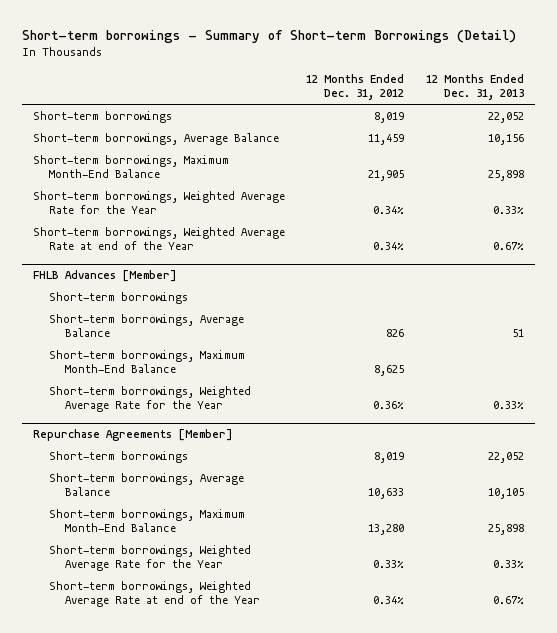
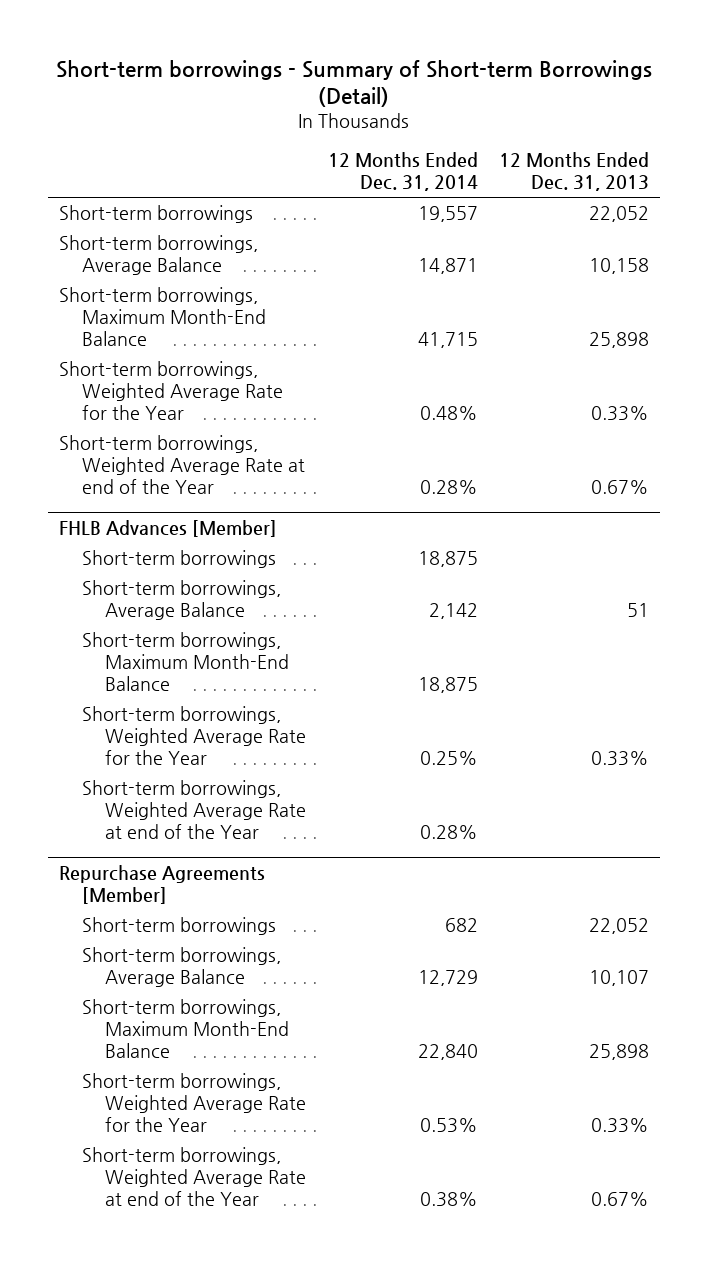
[306,73,405,100] 12 Months Ended Dec. 31, 2012 -> none
none -> [327,152,478,192] 12 Months Ended Dec. 31, 2014
[488,134,525,146] 10,156 -> [589,258,650,275] 10,158
none -> [82,780,307,840] Short-term borrowings, Weighted Average Rate at end of the Year
[488,488,525,500] 10,105 -> [589,970,650,987] 10,107

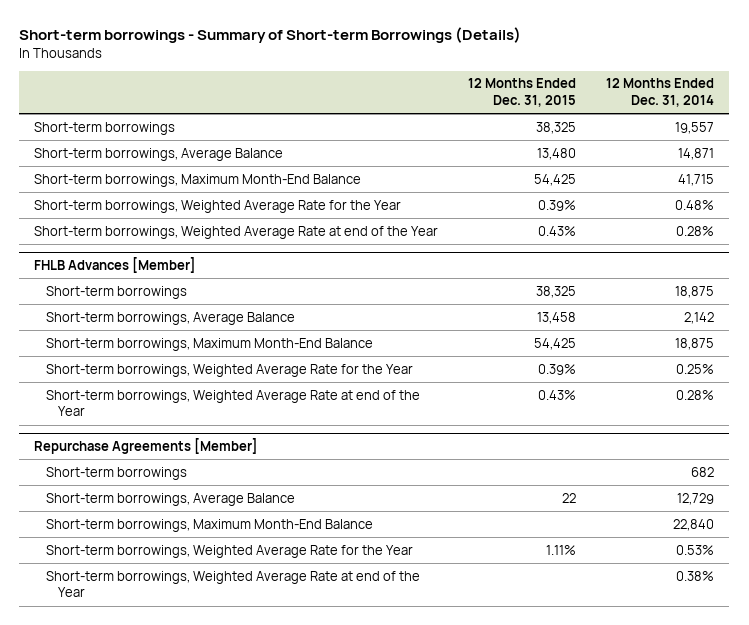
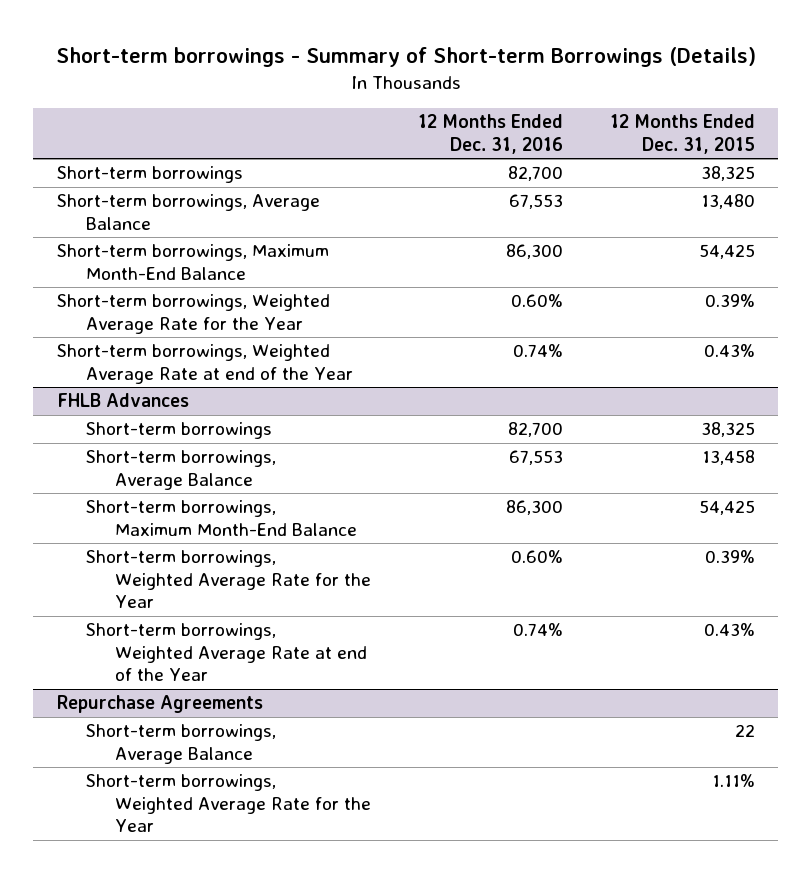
[606,78,715,108] 12 Months Ended Dec. 31, 2014 -> none
none -> [417,114,563,154] 12 Months Ended Dec. 31, 2016
[34,257,197,274] FHLB Advances [Member] -> [56,393,189,408] FHLB Advances
[46,466,188,480] Short-term borrowings -> none
[34,438,259,455] Repurchase Agreements [Member] -> [56,695,263,714] Repurchase Agreements
[46,518,374,532] Short-term borrowings, Maximum Month-End Balance -> none
[46,570,421,598] Short-term borrowings, Weighted Average Rate at end of the Year -> none

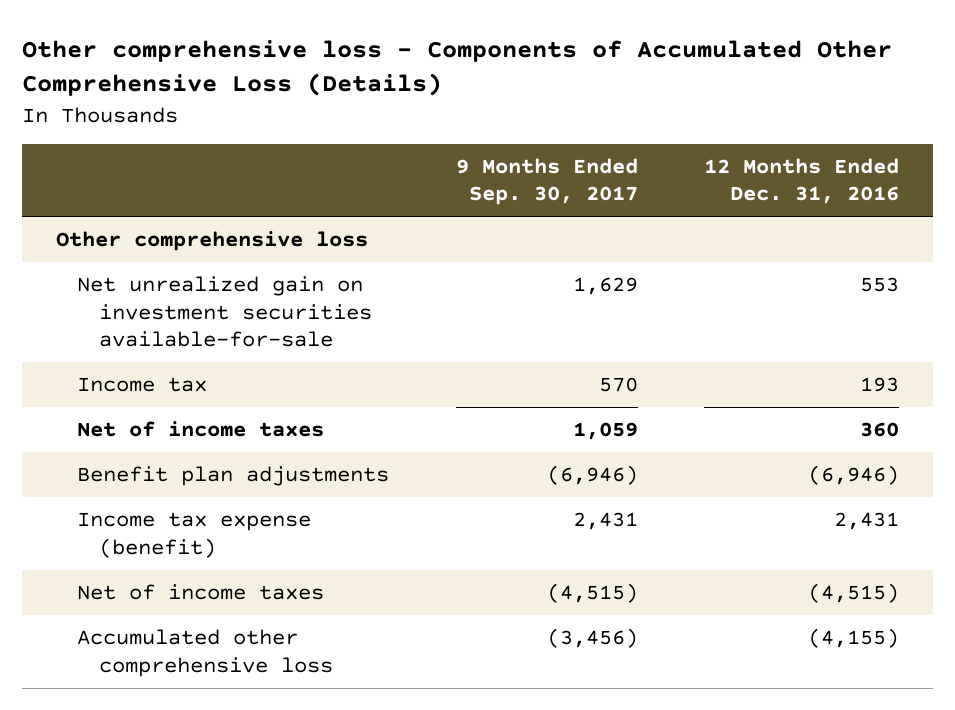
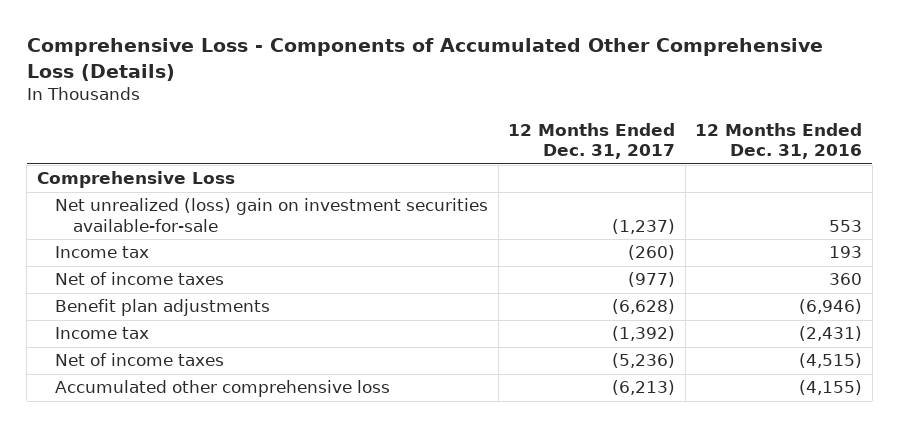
[22,39,893,97] Other comprehensive loss - Components of Accumulated Other Comprehensive Loss (Details) -> [26,38,823,81] Comprehensive Loss - Components of Accumulated Other Comprehensive Loss (Details)
[455,157,638,206] 9 Months Ended Sep. 30, 2017 -> none
none -> [508,122,676,160] 12 Months Ended Dec. 31, 2017
[55,231,368,252] Other comprehensive loss -> [36,171,235,189] Comprehensive Loss
[77,276,372,348] Net unrealized gain on investment securities available-for-sale -> [54,198,488,232] Net unrealized (loss) gain on investment securities available-for-sale
[77,512,312,558] Income tax expense (benefit) -> [54,327,149,340] Income tax
[834,512,900,531] 2,431 -> [799,326,863,342] (2,431)

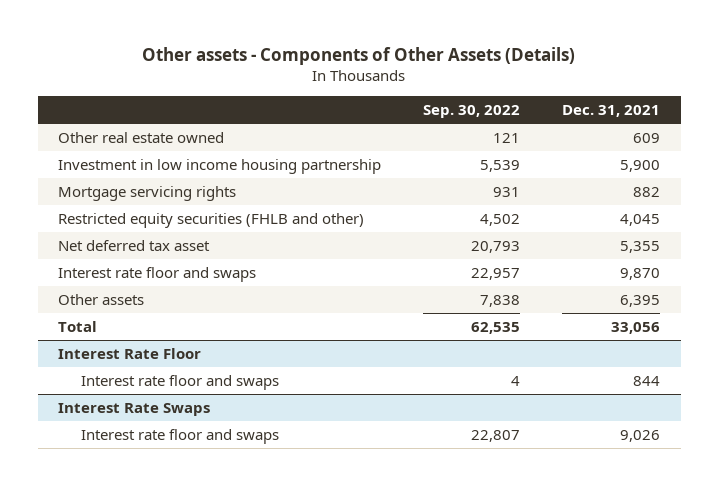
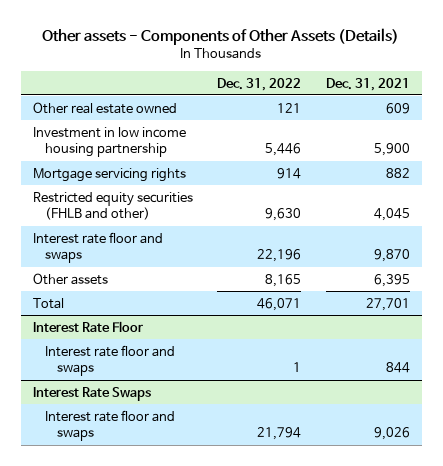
[423,104,521,118] Sep. 30, 2022 -> none
none -> [217,77,302,91] Dec. 31, 2022
[58,240,211,252] Net deferred tax asset -> none
[611,322,661,335] 33,056 -> [365,297,410,311] 27,701

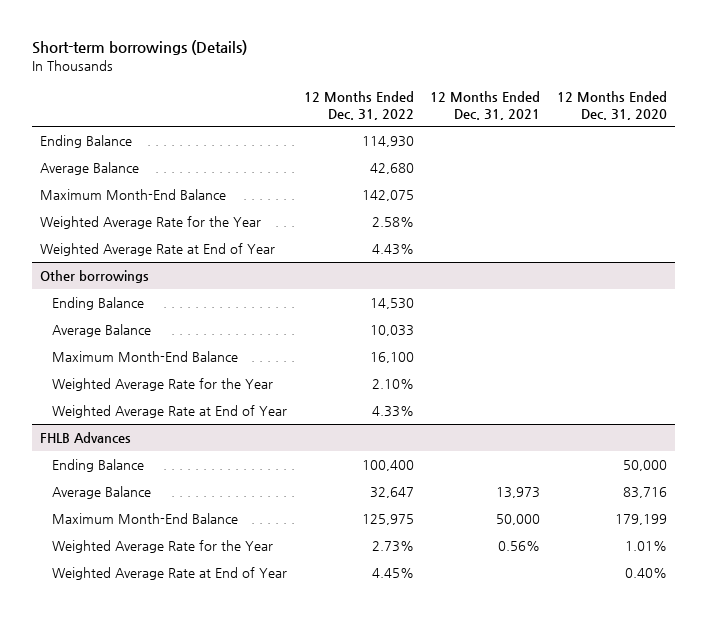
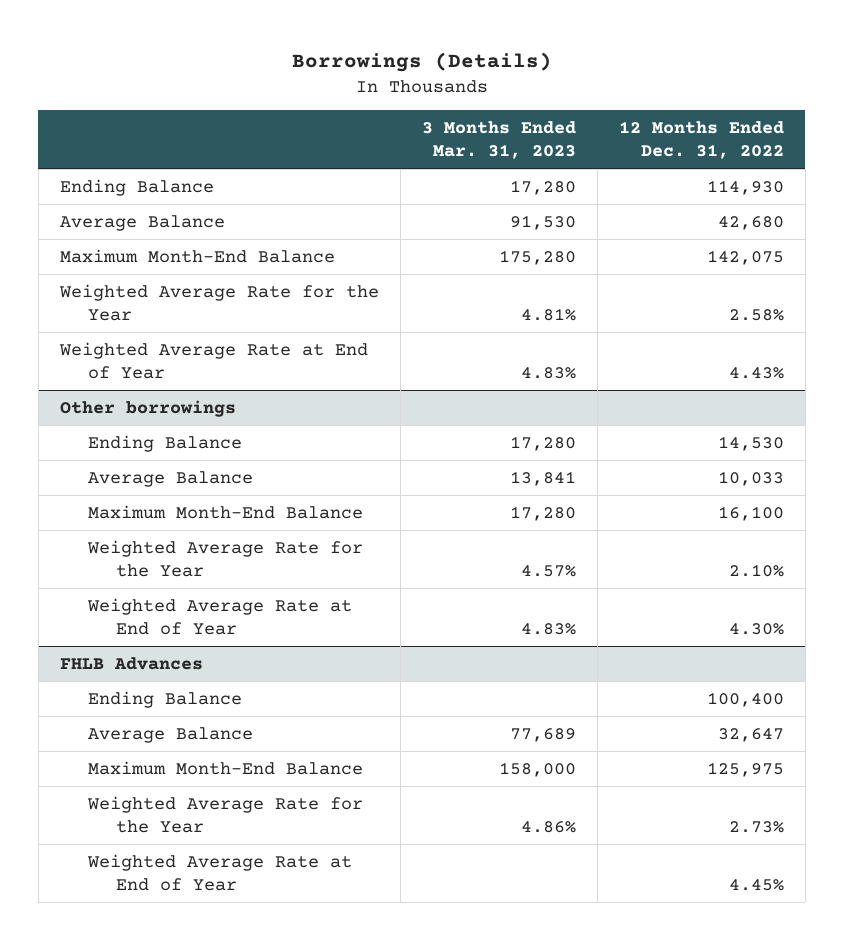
[32,40,248,56] Short-term borrowings (Details) -> [291,51,552,72] Borrowings (Details)
[430,90,541,120] 12 Months Ended Dec. 31, 2021 -> none
[556,90,667,120] 12 Months Ended Dec. 31, 2020 -> none
none -> [421,120,576,159] 3 Months Ended Mar. 31, 2023
[371,405,414,417] 4.33% -> [728,622,784,635] 4.30%

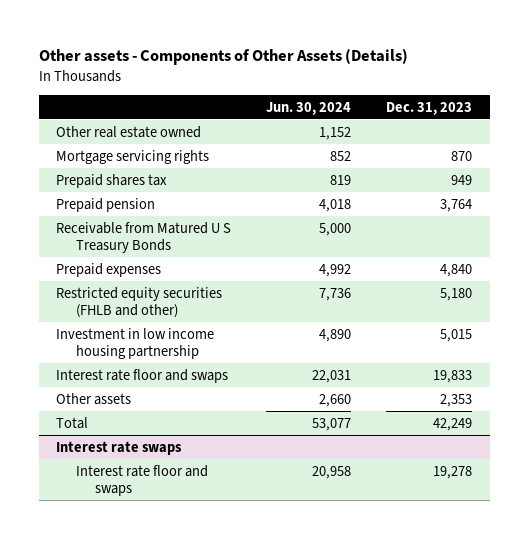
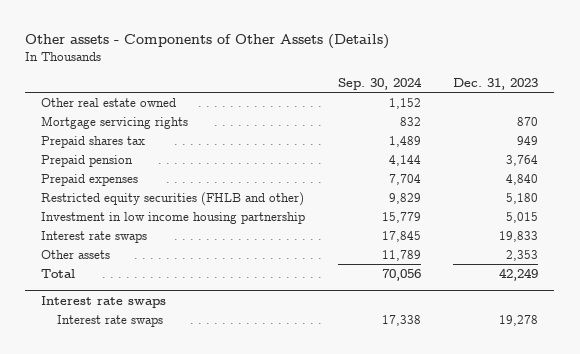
[266,101,352,115] Jun. 30, 2024 -> none
none -> [337,77,422,91] Sep. 30, 2024
[56,221,232,253] Receivable from Matured U S Treasury Bonds -> none
[56,368,229,383] Interest rate floor and swaps -> [41,230,148,243] Interest rate swaps
[75,464,208,496] Interest rate floor and swaps -> [57,314,164,327] Interest rate swaps

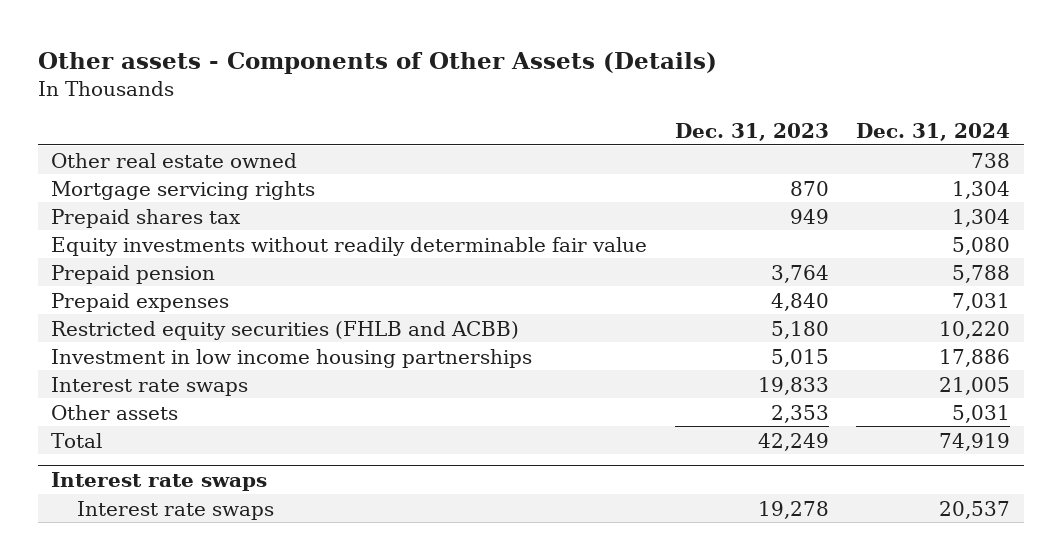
[337,77,422,91] Sep. 30, 2024 -> none
none -> [856,122,1011,141] Dec. 31, 2024
none -> [51,236,648,256] Equity investments without readily determinable fair value
[41,191,305,206] Restricted equity securities (FHLB and other) -> [51,320,520,340] Restricted equity securities (FHLB and ACBB)
[41,211,306,224] Investment in low income housing partnership -> [51,348,533,368] Investment in low income housing partnerships

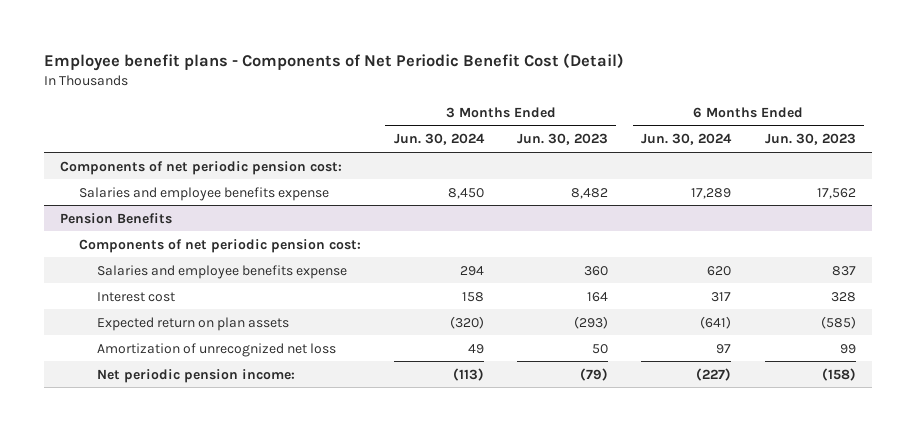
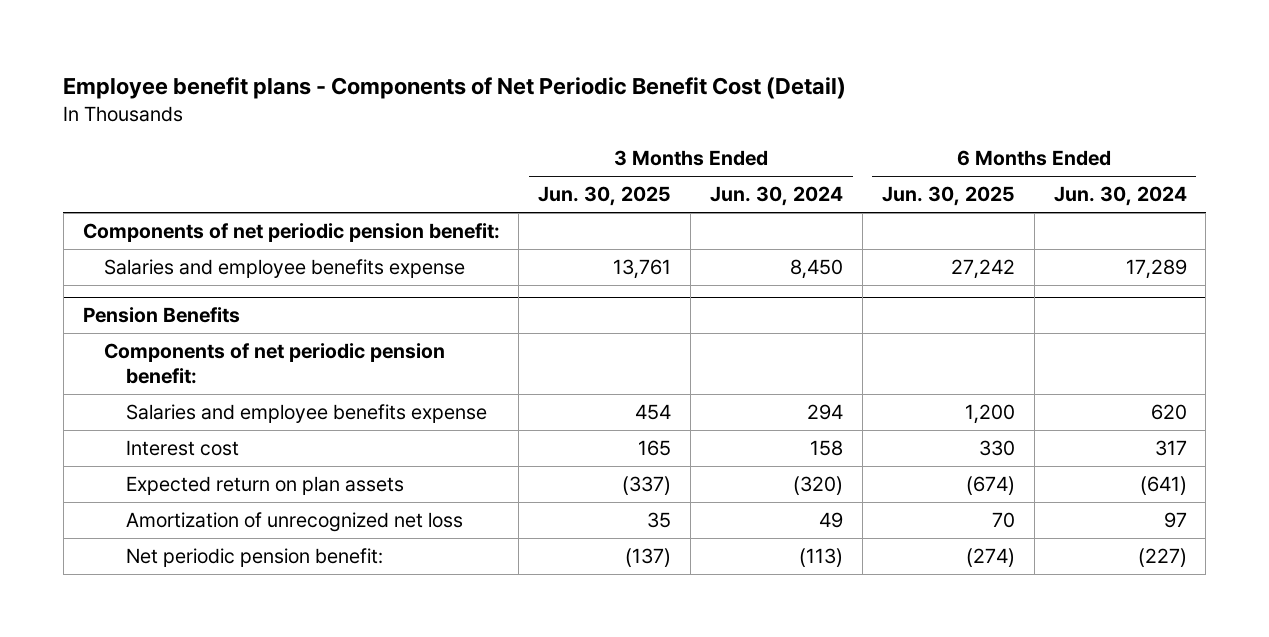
[517,133,609,146] Jun. 30, 2023 -> none
[764,133,856,146] Jun. 30, 2023 -> none
none -> [538,186,672,207] Jun. 30, 2025
none -> [881,186,1015,207] Jun. 30, 2025
[60,160,343,175] Components of net periodic pension cost: -> [82,222,500,242] Components of net periodic pension benefit:
[78,238,361,253] Components of net periodic pension cost: -> [104,342,446,384] Components of net periodic pension benefit:
[96,368,295,383] Net periodic pension income: -> [125,547,383,567] Net periodic pension benefit:

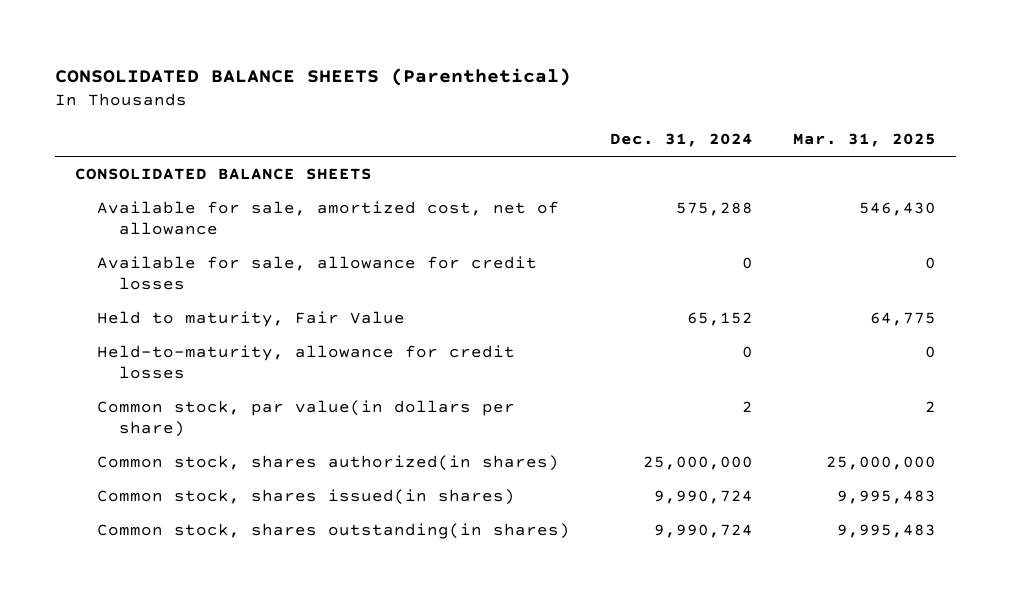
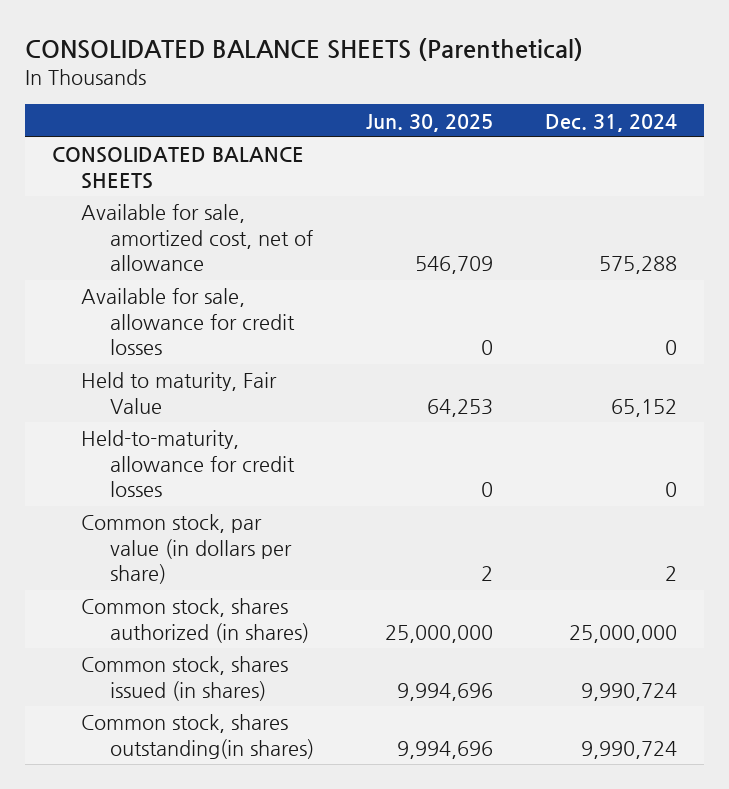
[793,133,937,148] Mar. 31, 2025 -> none
none -> [366,113,494,132] Jun. 30, 2025
[97,400,516,437] Common stock, par value(in dollars per share) -> [80,514,292,585] Common stock, par value (in dollars per share)
[97,455,560,472] Common stock, shares authorized(in shares) -> [80,598,309,643] Common stock, shares authorized (in shares)
[97,489,516,506] Common stock, shares issued(in shares) -> [80,656,288,701] Common stock, shares issued (in shares)

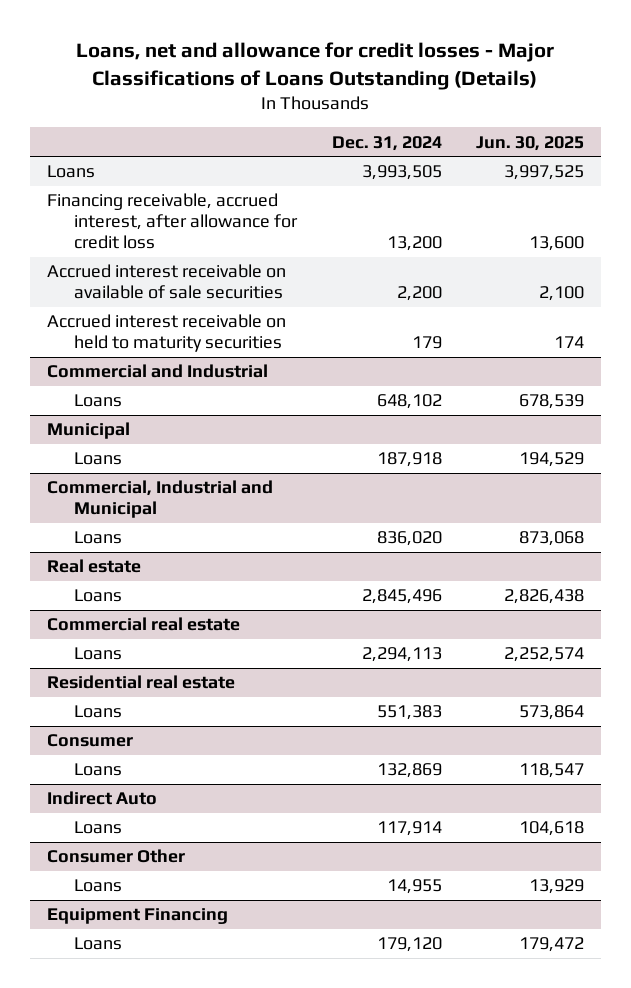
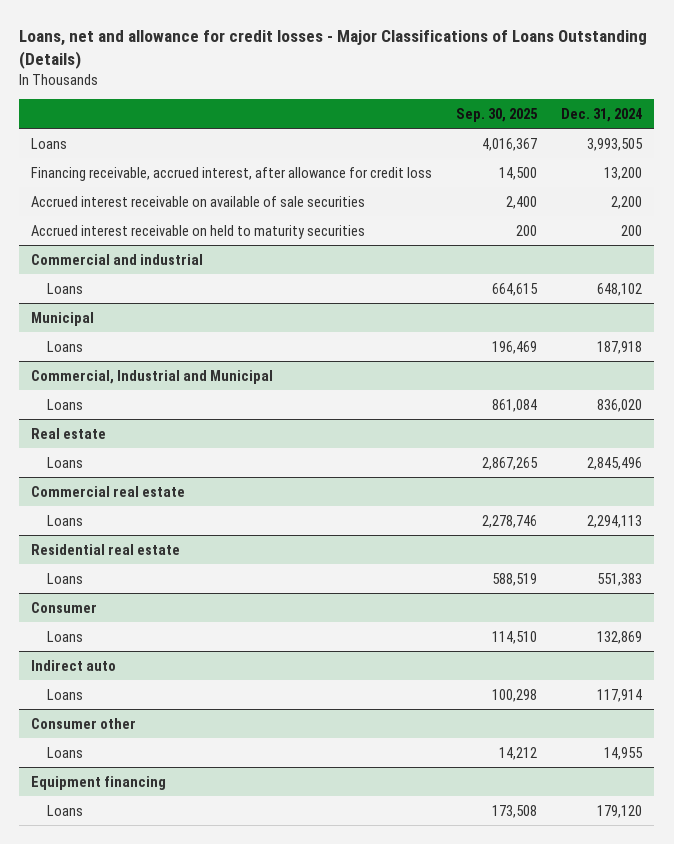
[475,135,584,151] Jun. 30, 2025 -> none
none -> [456,108,539,123] Sep. 30, 2025
[411,336,442,350] 179 -> [621,224,643,236] 200
[46,364,268,379] Commercial and Industrial -> [31,253,204,265] Commercial and industrial
[46,791,157,806] Indirect Auto -> [31,659,117,671] Indirect auto
[46,849,185,864] Consumer Other -> [31,717,137,729] Consumer other
[46,908,228,925] Equipment Financing -> [31,775,167,790] Equipment financing

